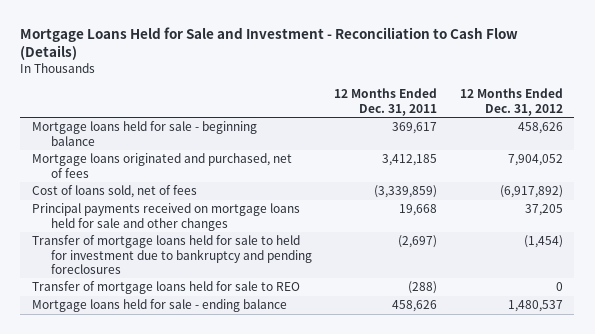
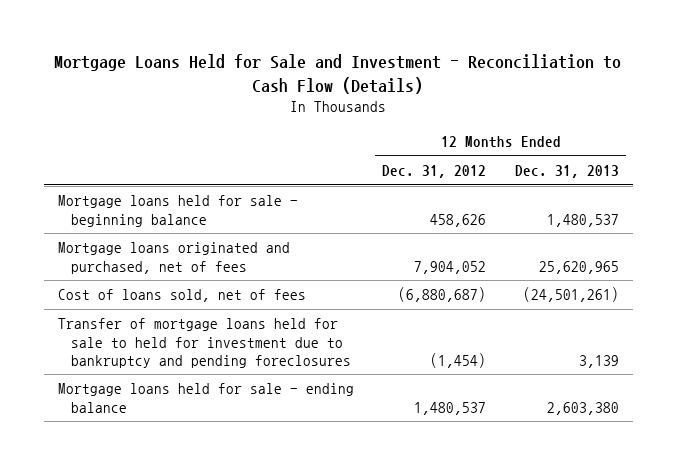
[334,88,438,116] 12 Months Ended Dec. 31, 2011 -> none
none -> [514,164,619,178] Dec. 31, 2013
[31,203,300,231] Principal payments received on mortgage loans held for sale and other changes -> none
[500,185,564,199] (6,917,892) -> [398,287,487,303] (6,880,687)
[31,281,300,295] Transfer of mortgage loans held for sale to REO -> none

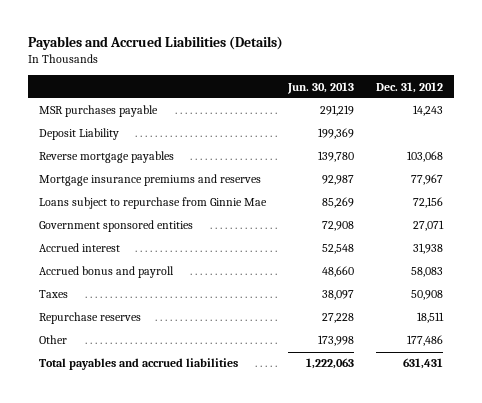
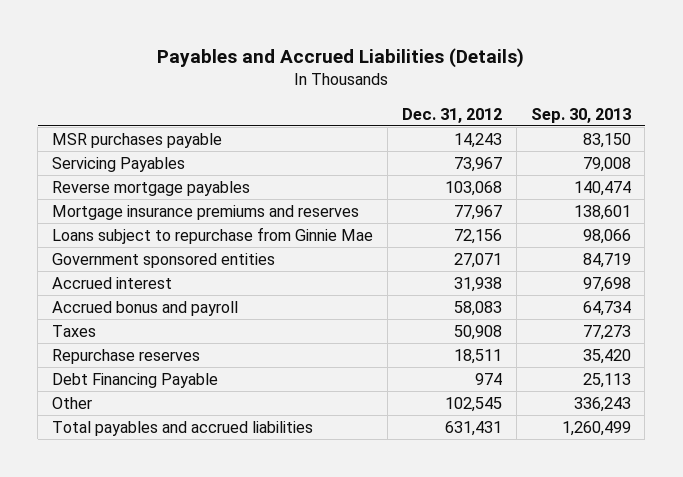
[286,81,354,94] Jun. 30, 2013 -> none
none -> [530,107,631,123] Sep. 30, 2013
[38,128,119,141] Deposit Liability -> none
none -> [52,156,186,172] Servicing Payables
none -> [52,372,219,388] Debt Financing Payable
[407,335,444,347] 177,486 -> [444,396,502,412] 102,545

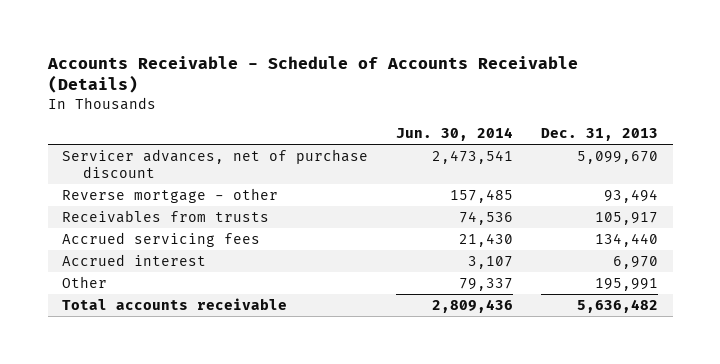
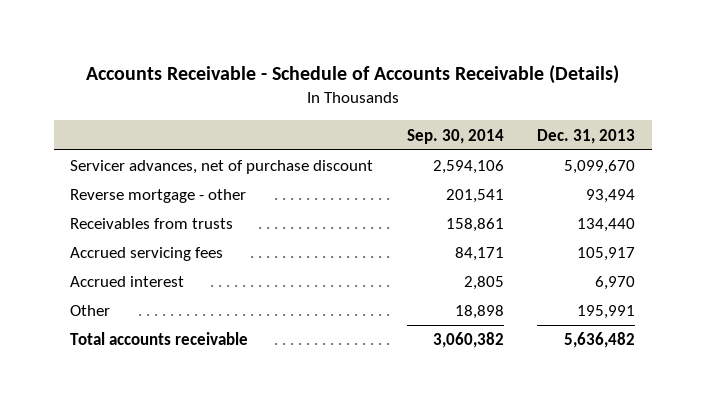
[396,127,514,142] Jun. 30, 2014 -> none
none -> [406,128,504,144] Sep. 30, 2014
[595,211,659,225] 105,917 -> [577,218,636,233] 134,440
[595,232,659,247] 134,440 -> [577,247,636,262] 105,917

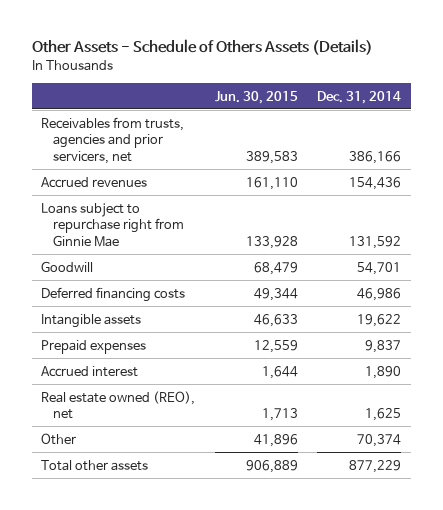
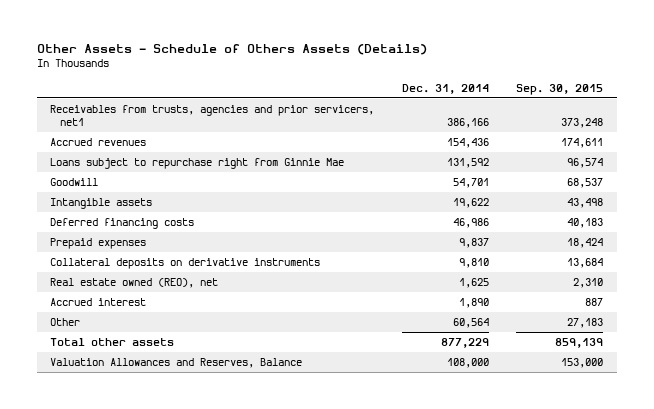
[214,90,298,104] Jun. 30, 2015 -> none
none -> [516,83,604,95] Sep. 30, 2015
[41,116,185,165] Receivables from trusts, agencies and prior servicers, net -> [50,104,375,126] Receivables from trusts, agencies and prior servicers, net1
[41,286,186,302] Deferred financing costs -> [50,217,195,229] Deferred financing costs
none -> [50,257,321,269] Collateral deposits on derivative instruments
[41,365,139,377] Accrued interest -> [50,297,147,306] Accrued interest
[357,433,402,447] 70,374 -> [452,317,489,328] 60,564
none -> [50,357,303,368] Valuation Allowances and Reserves, Balance

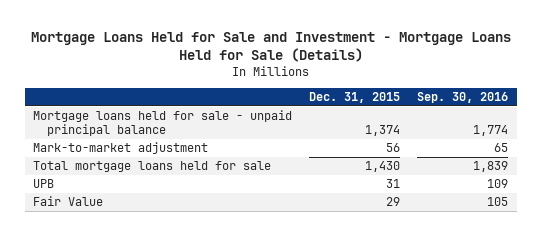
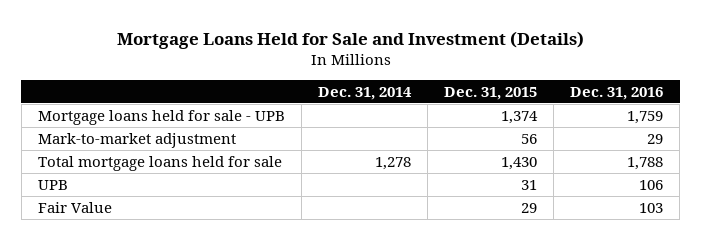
[30,32,511,63] Mortgage Loans Held for Sale and Investment - Mortgage Loans Held for Sale (Details) -> [116,30,584,49] Mortgage Loans Held for Sale and Investment (Details)
[417,91,509,103] Sep. 30, 2016 -> none
none -> [318,86,413,100] Dec. 31, 2014
none -> [570,86,664,100] Dec. 31, 2016
[33,110,293,137] Mortgage loans held for sale - unpaid principal balance -> [38,109,286,125] Mortgage loans held for sale - UPB

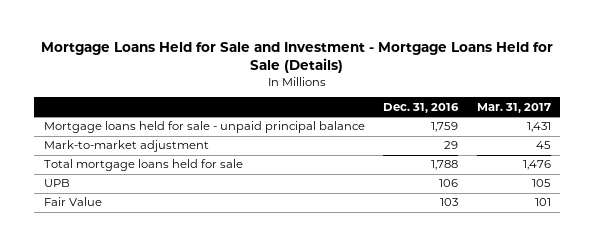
[116,30,584,49] Mortgage Loans Held for Sale and Investment (Details) -> [41,42,554,74] Mortgage Loans Held for Sale and Investment - Mortgage Loans Held for Sale (Details)
[318,86,413,100] Dec. 31, 2014 -> none
[444,86,538,100] Dec. 31, 2015 -> none
none -> [476,102,551,113] Mar. 31, 2017
[38,109,286,125] Mortgage loans held for sale - UPB -> [43,121,365,134] Mortgage loans held for sale - unpaid principal balance

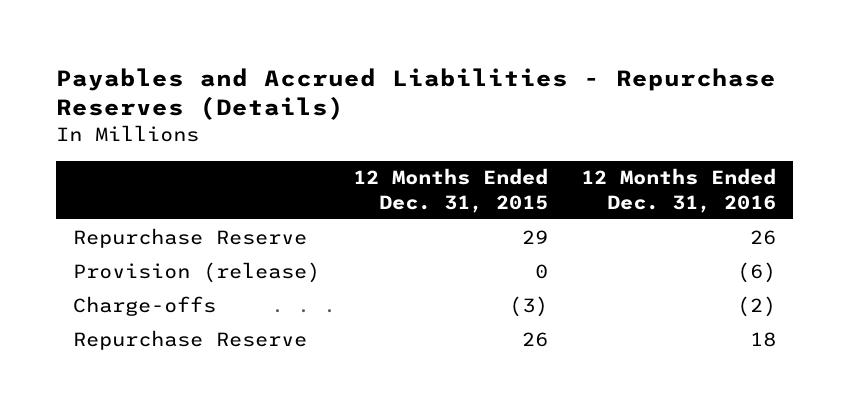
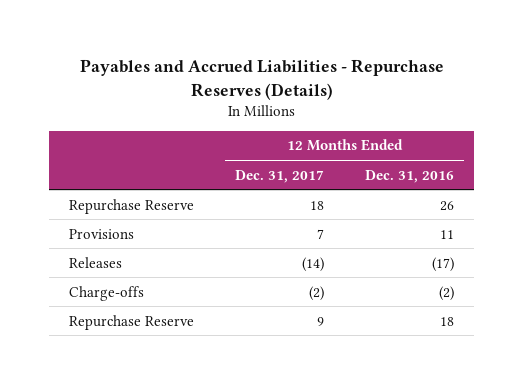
[353,168,549,213] 12 Months Ended Dec. 31, 2015 -> none
none -> [235,169,325,183] Dec. 31, 2017
[72,261,320,283] Provision (release) -> [69,228,135,239] Provisions
[737,261,777,283] (6) -> [439,229,454,239] 11
none -> [69,256,123,268] Releases

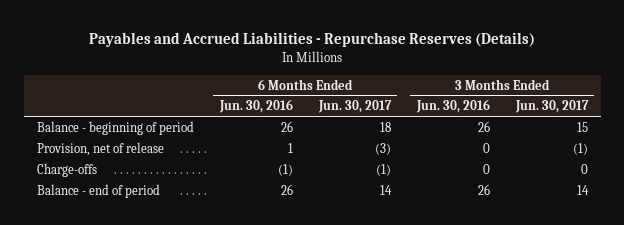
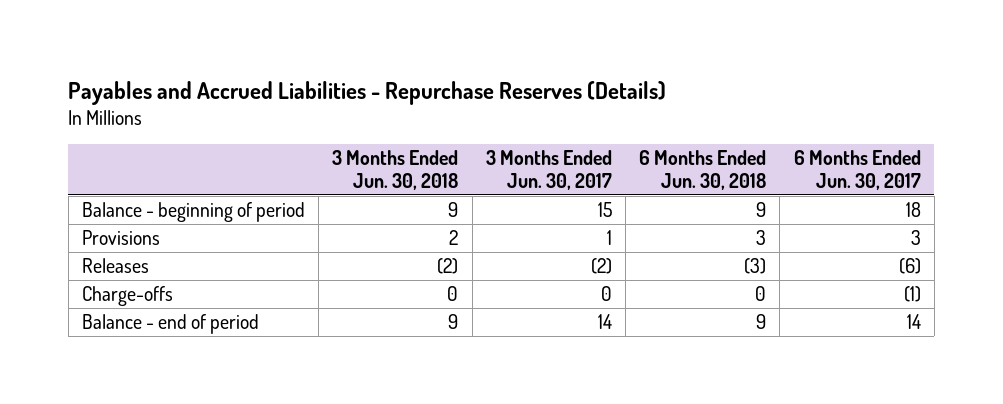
[218,99,293,114] Jun. 30, 2016 -> none
[415,99,490,114] Jun. 30, 2016 -> none
none -> [332,150,459,191] 3 Months Ended Jun. 30, 2018
none -> [639,150,767,191] 6 Months Ended Jun. 30, 2018
[36,141,164,156] Provision, net of release -> [81,229,160,245] Provisions
[374,142,391,155] (3) -> [910,229,921,245] 3
[572,142,588,155] (1) -> [606,229,612,245] 1
none -> [81,257,149,273] Releases

